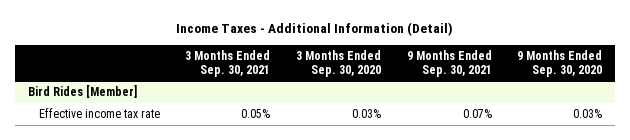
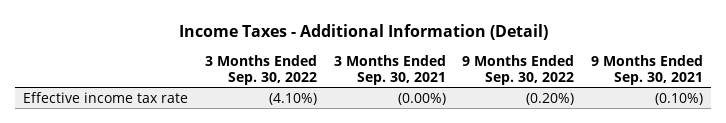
[295,49,381,77] 3 Months Ended Sep. 30, 2020 -> none
[517,49,603,77] 9 Months Ended Sep. 30, 2020 -> none
none -> [204,54,317,86] 3 Months Ended Sep. 30, 2022
none -> [462,54,575,86] 9 Months Ended Sep. 30, 2022
[27,84,137,98] Bird Rides [Member] -> none
[241,108,271,118] 0.05% -> [397,93,446,106] (0.00%)
[462,108,492,118] 0.07% -> [654,93,703,106] (0.10%)

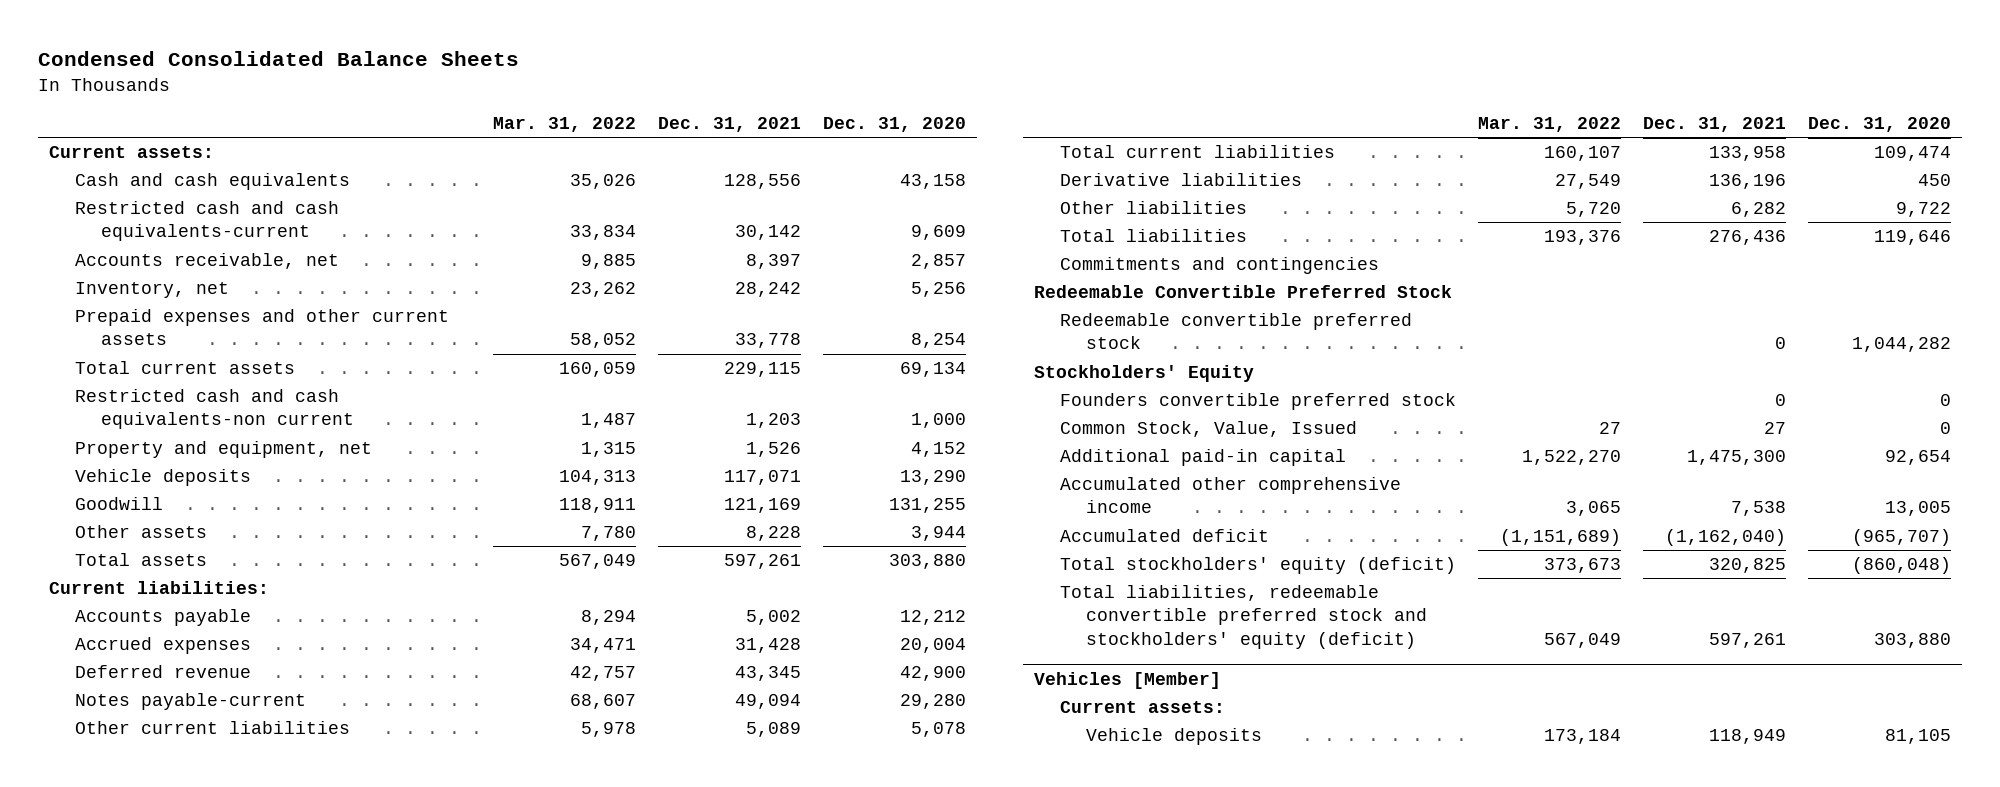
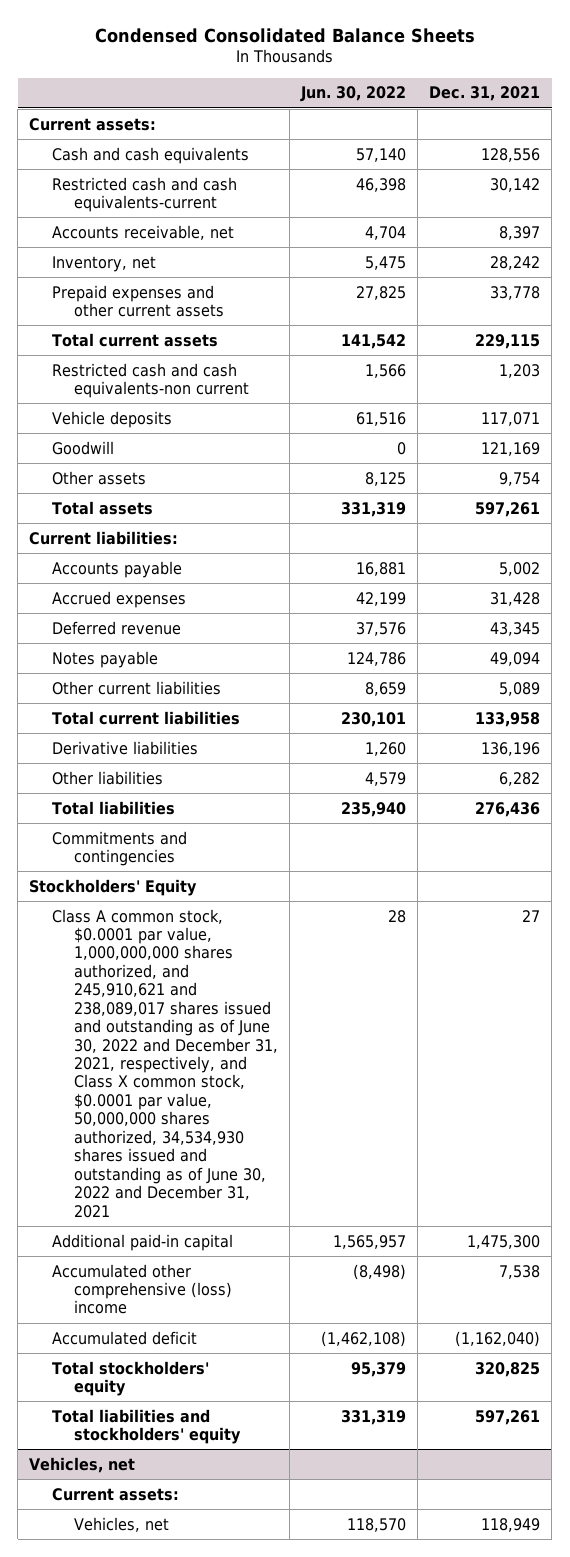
[493,117,637,133] Mar. 31, 2022 -> none
[823,117,967,133] Dec. 31, 2020 -> none
none -> [300,86,407,103] Jun. 30, 2022
[75,441,373,459] Property and equipment, net -> none
[746,526,802,542] 8,228 -> [499,471,541,486] 9,754
[75,693,307,711] Notes payable-current -> [51,650,158,668] Notes payable
[1033,285,1452,299] Redeemable Convertible Preferred Stock -> none
[1060,313,1413,350] Redeemable convertible preferred stock -> none
[1060,393,1457,411] Founders convertible preferred stock -> none
[1060,421,1358,438] Common Stock, Value, Issued -> [51,908,279,1218] Class A common stock, $0.0001 par value, 1,000,000,000 shares authorized, and 245,910,621 and 238,089,017 shares issued and outstanding as of June 30, 2022 and December 31, 2021, respectively, and Class X common stock, $0.0001 par value, 50,000,000 shares authorized, 34,534,930 shares issued and outstanding as of June 30, 2022 and December 31, 2021
[1060,477,1402,514] Accumulated other comprehensive income -> [51,1263,233,1315] Accumulated other comprehensive (loss) income
[1033,671,1221,689] Vehicles [Member] -> none
[1060,557,1457,575] Total stockholders' equity (deficit) -> [51,1360,209,1396] Total stockholders' equity
[1060,585,1428,649] Total liabilities, redeemable convertible preferred stock and stockholders' equity (deficit) -> [51,1408,242,1444] Total liabilities and stockholders' equity
none -> [29,1456,136,1473] Vehicles, net
[1086,728,1263,746] Vehicle deposits -> [74,1516,170,1532] Vehicles, net

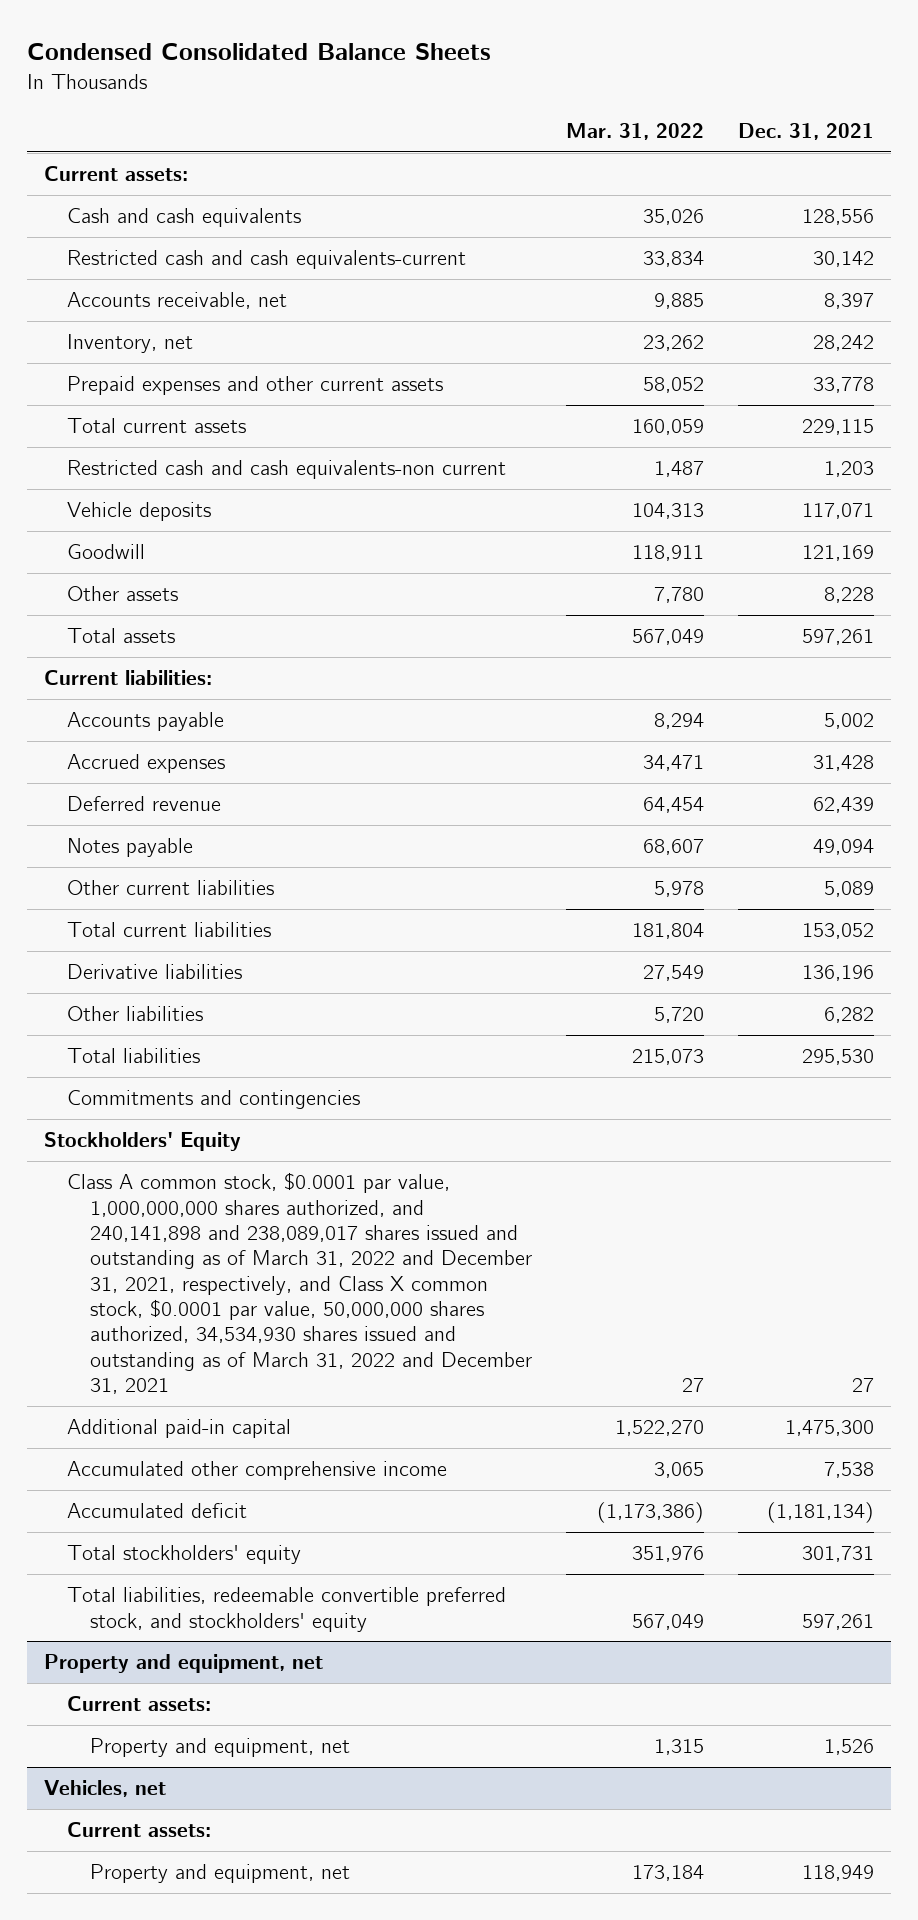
[300,86,407,103] Jun. 30, 2022 -> none
none -> [566,123,705,141] Mar. 31, 2022
[499,471,541,486] 9,754 -> [823,587,874,604] 8,228
[490,621,541,636] 43,345 -> [812,797,874,814] 62,439
[475,711,541,727] 133,958 -> [801,923,874,940] 153,052
[475,801,541,817] 276,436 -> [801,1049,874,1066] 295,530
[51,908,279,1218] Class A common stock, $0.0001 par value, 1,000,000,000 shares authorized, and 245,910,621 and 238,089,017 shares issued and outstanding as of June 30, 2022 and December 31, 2021, respectively, and Class X common stock, $0.0001 par value, 50,000,000 shares authorized, 34,534,930 shares issued and outstanding as of June 30, 2022 and December 31, 2021 -> [67,1172,533,1395] Class A common stock, $0.0001 par value, 1,000,000,000 shares authorized, and 240,141,898 and 238,089,017 shares issued and outstanding as of March 31, 2022 and December 31, 2021, respectively, and Class X common stock, $0.0001 par value, 50,000,000 shares authorized, 34,534,930 shares issued and outstanding as of March 31, 2022 and December 31, 2021
[51,1263,233,1315] Accumulated other comprehensive (loss) income -> [67,1461,448,1481] Accumulated other comprehensive income
[455,1330,541,1347] (1,162,040) -> [766,1502,874,1524] (1,181,134)
[475,1361,541,1377] 320,825 -> [801,1546,874,1563] 301,731
[51,1408,242,1444] Total liabilities and stockholders' equity -> [67,1587,507,1632] Total liabilities, redeemable convertible preferred stock, and stockholders' equity
none -> [44,1654,324,1674] Property and equipment, net
none -> [67,1696,212,1712] Current assets:
none -> [90,1738,351,1758] Property and equipment, net
[74,1516,170,1532] Vehicles, net -> [90,1864,351,1884] Property and equipment, net

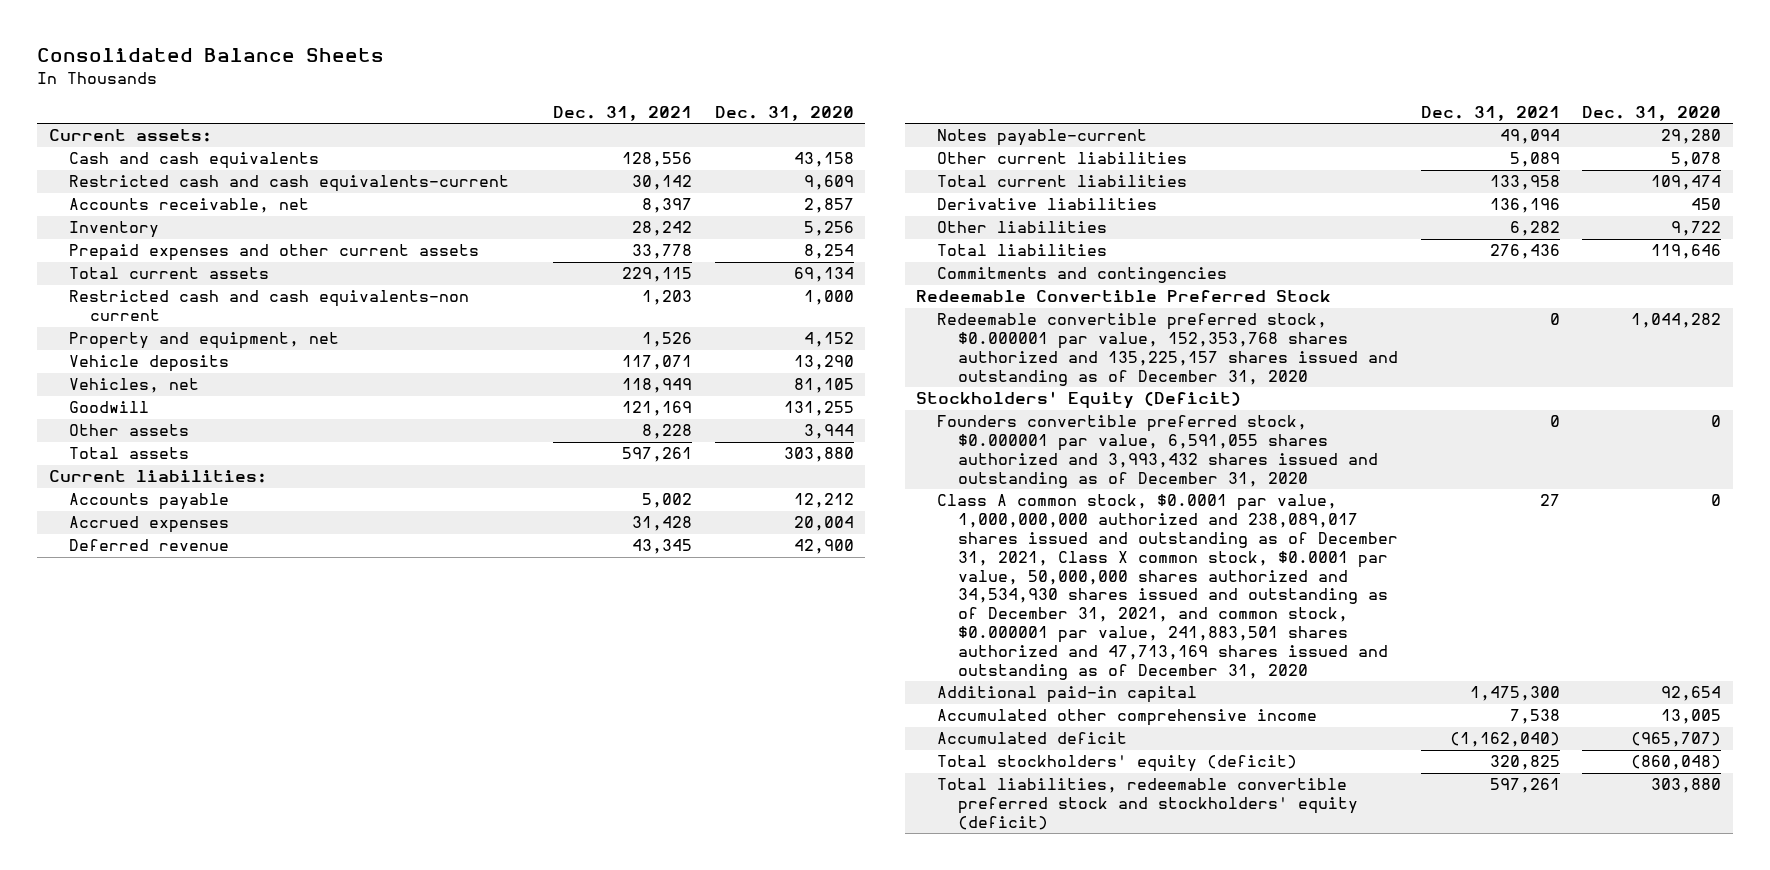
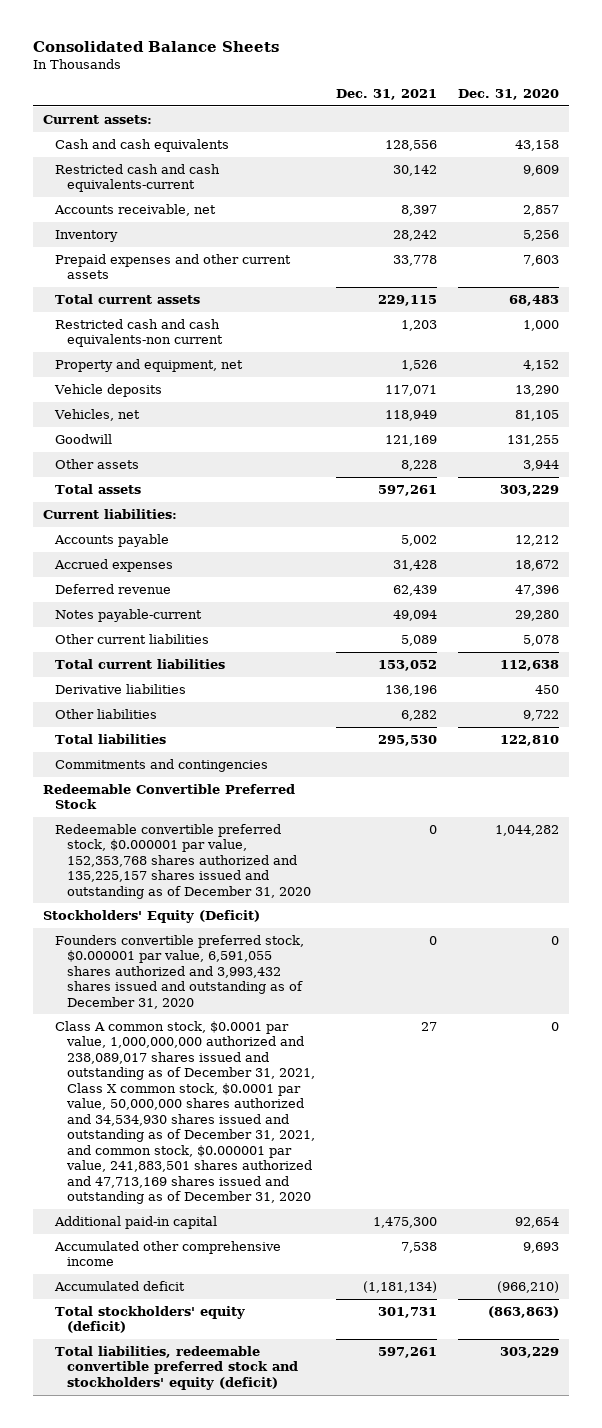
[803,244,854,260] 8,254 -> [522,254,559,266] 7,603
[793,267,854,283] 69,134 -> [508,294,559,306] 68,483
[783,447,854,463] 303,880 -> [499,484,559,496] 303,229
[793,516,854,532] 20,004 -> [514,559,559,571] 18,672
[631,539,692,555] 43,345 -> [393,584,438,596] 62,439
[793,539,854,555] 42,900 -> [514,584,559,596] 47,396
[1489,175,1560,191] 133,958 -> [378,659,438,671] 153,052
[1651,175,1722,191] 109,474 -> [499,659,559,671] 112,638
[1489,244,1560,260] 276,436 -> [378,734,438,746] 295,530
[1651,244,1722,260] 119,646 -> [499,734,559,746] 122,810
[1661,709,1722,725] 13,005 -> [522,1241,559,1253] 9,693
[1449,732,1560,748] (1,162,040) -> [363,1280,438,1293] (1,181,134)
[1631,732,1722,748] (965,707) -> [496,1280,559,1293] (966,210)
[1489,755,1560,771] 320,825 -> [378,1306,438,1318] 301,731
[1631,755,1722,771] (860,048) -> [487,1305,559,1318] (863,863)
[1651,778,1722,794] 303,880 -> [499,1346,559,1358] 303,229

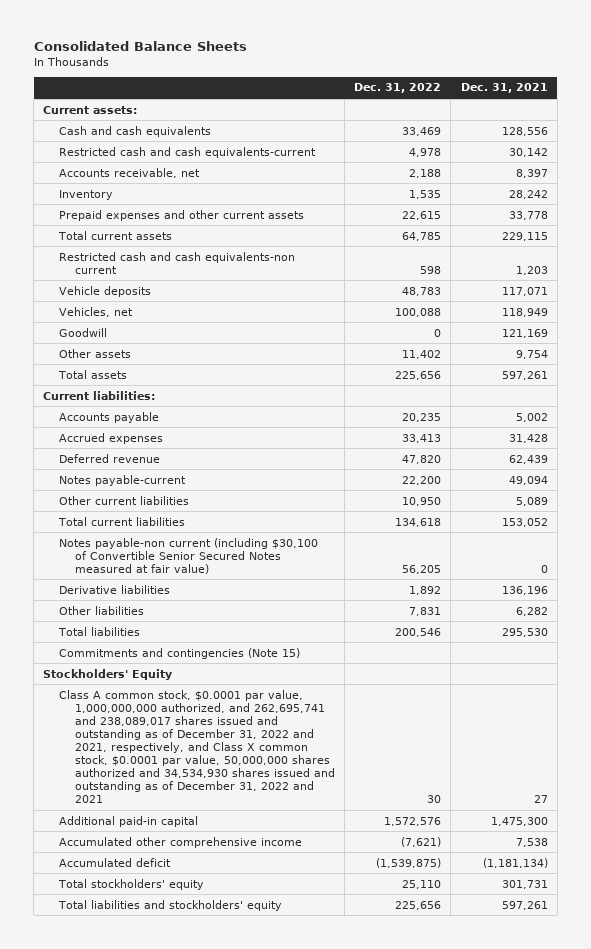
[457,89,559,101] Dec. 31, 2020 -> none
none -> [354,83,442,94] Dec. 31, 2022
[55,358,244,372] Property and equipment, net -> none
[401,459,438,471] 8,228 -> [515,349,548,359] 9,754
none -> [59,537,319,574] Notes payable-non current (including $30,100 of Convertible Senior Secured Notes measured at fair value)
[43,783,296,810] Redeemable Convertible Preferred Stock -> none
[55,823,312,899] Redeemable convertible preferred stock, $0.000001 par value, 152,353,768 shares authorized and 135,225,157 shares issued and outstanding as of December 31, 2020 -> none
[55,934,305,1009] Founders convertible preferred stock, $0.000001 par value, 6,591,055 shares authorized and 3,993,432 shares issued and outstanding as of December 31, 2020 -> none
[55,758,269,772] Commitments and contingencies -> [59,647,301,659] Commitments and contingencies (Note 15)
[43,909,261,923] Stockholders' Equity (Deficit) -> [43,668,173,680] Stockholders' Equity
[55,1020,316,1205] Class A common stock, $0.0001 par value, 1,000,000,000 authorized and 238,089,017 shares issued and outstanding as of December 31, 2021, Class X common stock, $0.0001 par value, 50,000,000 shares authorized and 34,534,930 shares issued and outstanding as of December 31, 2021, and common stock, $0.000001 par value, 241,883,501 shares authorized and 47,713,169 shares issued and outstanding as of December 31, 2020 -> [59,689,335,804] Class A common stock, $0.0001 par value, 1,000,000,000 authorized, and 262,695,741 and 238,089,017 shares issued and outstanding as of December 31, 2022 and 2021, respectively, and Class X common stock, $0.0001 par value, 50,000,000 shares authorized and 34,534,930 shares issued and outstanding as of December 31, 2022 and 2021
[55,1305,246,1334] Total stockholders' equity (deficit) -> [58,878,205,890] Total stockholders' equity
[55,1345,299,1390] Total liabilities, redeemable convertible preferred stock and stockholders' equity (deficit) -> [58,899,283,911] Total liabilities and stockholders' equity

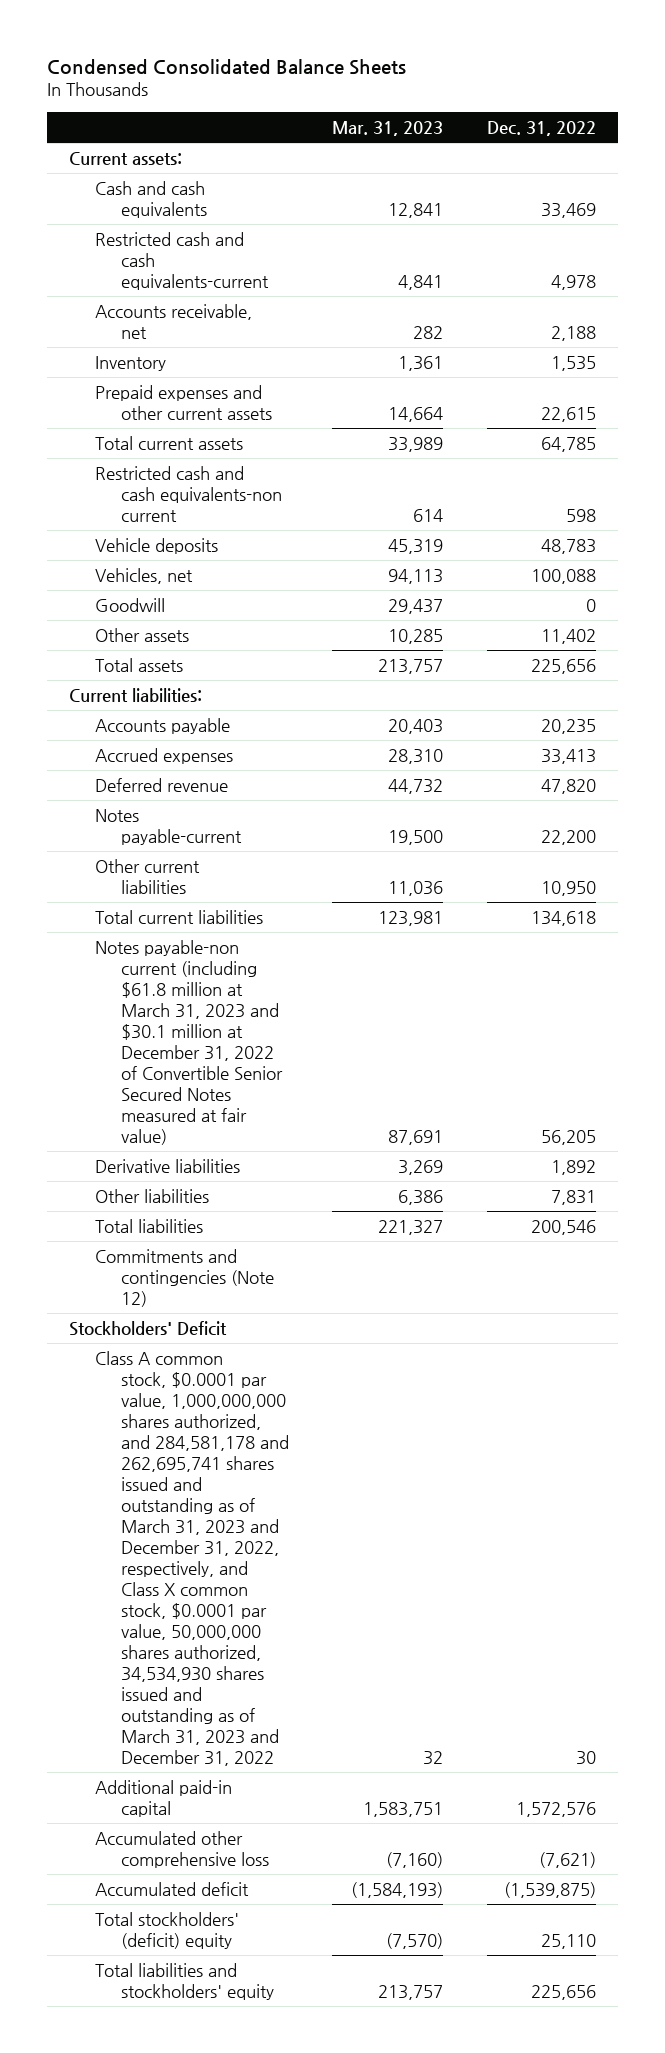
[33,40,247,51] Consolidated Balance Sheets -> [47,58,407,75] Condensed Consolidated Balance Sheets
[460,83,548,94] Dec. 31, 2021 -> none
none -> [332,120,444,136] Mar. 31, 2023
[59,537,319,574] Notes payable-non current (including $30,100 of Convertible Senior Secured Notes measured at fair value) -> [94,939,283,1145] Notes payable-non current (including $61.8 million at March 31, 2023 and $30.1 million at December 31, 2022 of Convertible Senior Secured Notes measured at fair value)
[59,647,301,659] Commitments and contingencies (Note 15) -> [94,1248,274,1307] Commitments and contingencies (Note 12)
[43,668,173,680] Stockholders' Equity -> [68,1320,227,1336] Stockholders' Deficit
[59,689,335,804] Class A common stock, $0.0001 par value, 1,000,000,000 authorized, and 262,695,741 and 238,089,017 shares issued and outstanding as of December 31, 2022 and 2021, respectively, and Class X common stock, $0.0001 par value, 50,000,000 shares authorized and 34,534,930 shares issued and outstanding as of December 31, 2022 and 2021 -> [94,1350,289,1766] Class A common stock, $0.0001 par value, 1,000,000,000 shares authorized, and 284,581,178 and 262,695,741 shares issued and outstanding as of March 31, 2023 and December 31, 2022, respectively, and Class X common stock, $0.0001 par value, 50,000,000 shares authorized, 34,534,930 shares issued and outstanding as of March 31, 2023 and December 31, 2022
[59,836,303,848] Accumulated other comprehensive income -> [94,1830,269,1868] Accumulated other comprehensive loss
[58,878,205,890] Total stockholders' equity -> [94,1911,239,1949] Total stockholders' (deficit) equity

